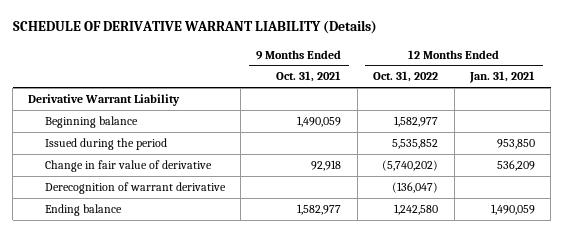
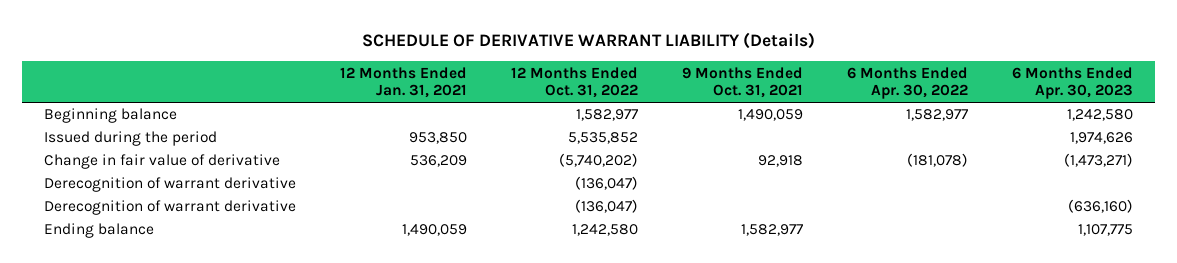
none -> [847,66,969,100] 6 Months Ended Apr. 30, 2022
none -> [1011,66,1133,100] 6 Months Ended Apr. 30, 2023
[28,93,181,106] Derivative Warrant Liability -> none
none -> [44,200,297,216] Derecognition of warrant derivative

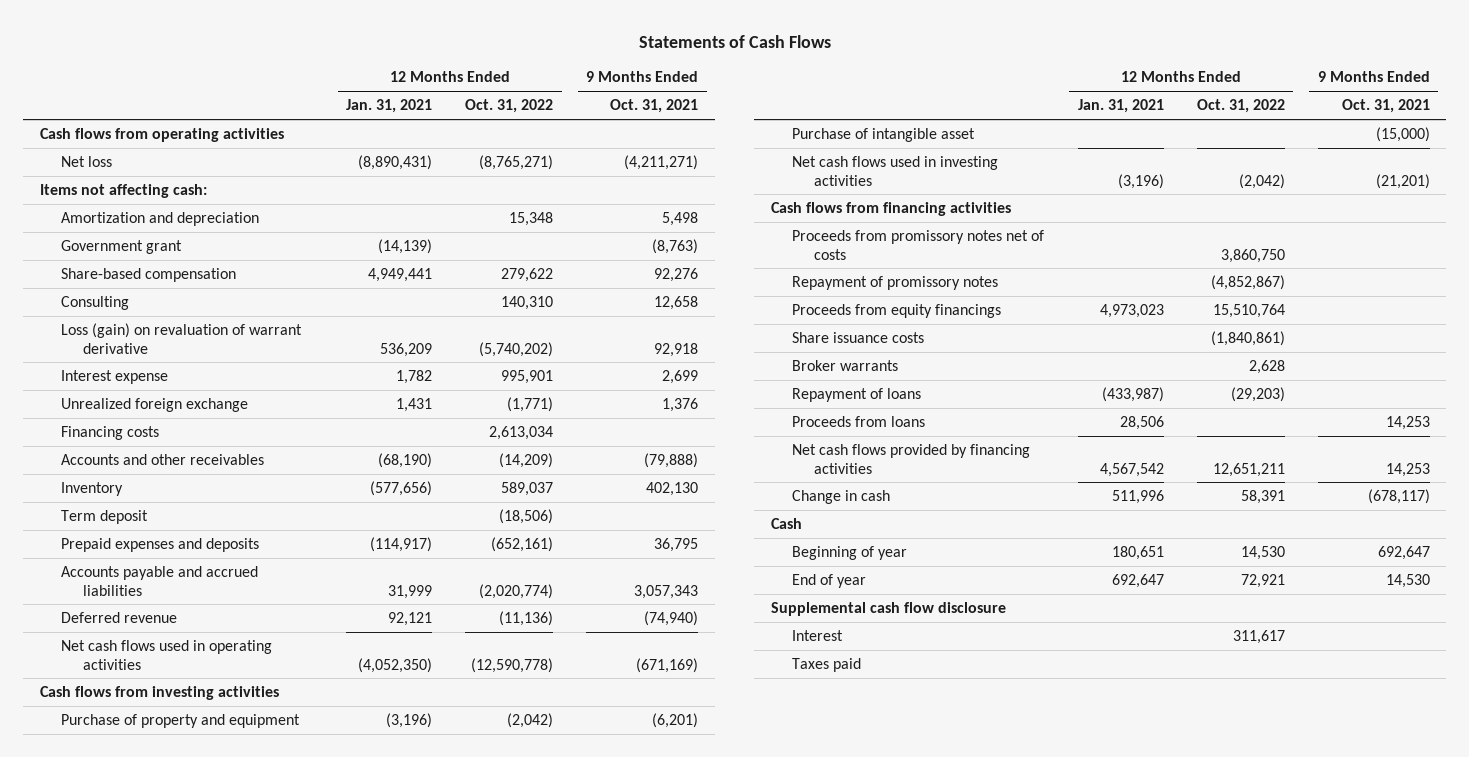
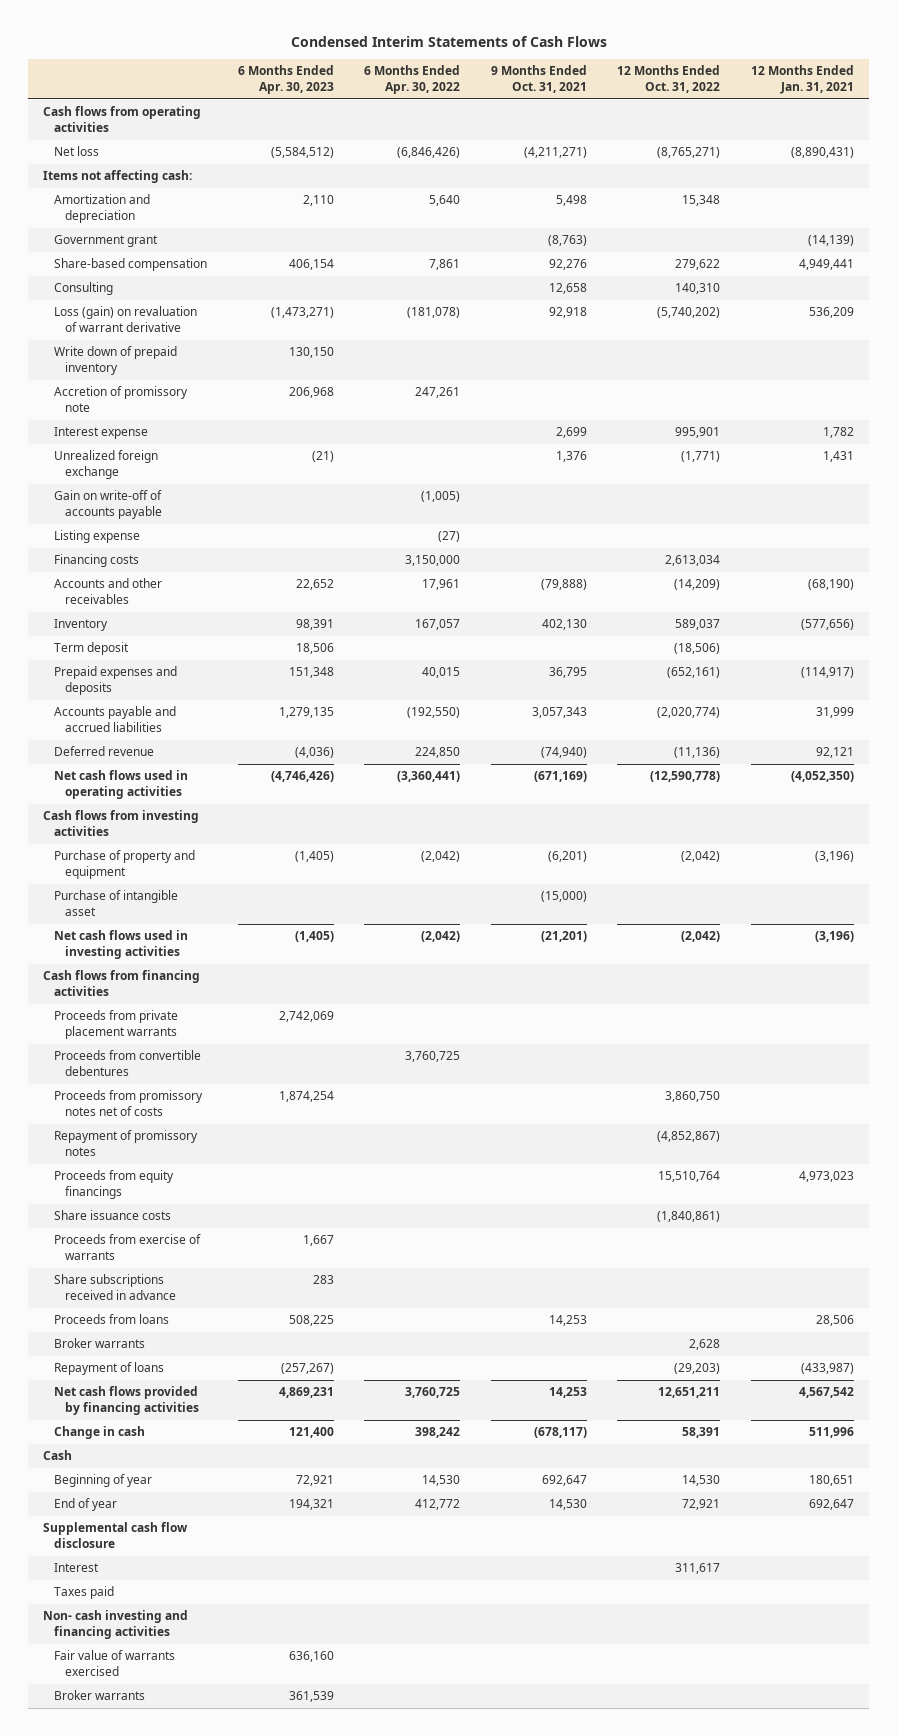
[638,34,831,48] Statements of Cash Flows -> [290,35,607,47] Condensed Interim Statements of Cash Flows
none -> [237,65,334,94] 6 Months Ended Apr. 30, 2023
none -> [364,65,461,94] 6 Months Ended Apr. 30, 2022
none -> [54,346,178,375] Write down of prepaid inventory
none -> [54,386,189,412] Accretion of promissory note
none -> [54,490,163,519] Gain on write-off of accounts payable
none -> [54,530,141,544] Listing expense
none -> [54,1010,179,1039] Proceeds from private placement warrants
none -> [54,1050,202,1076] Proceeds from convertible debentures
none -> [54,1234,202,1260] Proceeds from exercise of warrants
none -> [54,1274,176,1300] Share subscriptions received in advance
[792,416,926,428] Proceeds from loans -> [54,1314,170,1325] Proceeds from loans
none -> [43,1610,189,1639] Non- cash investing and financing activities
none -> [54,1650,176,1676] Fair value of warrants exercised
none -> [54,1690,146,1701] Broker warrants

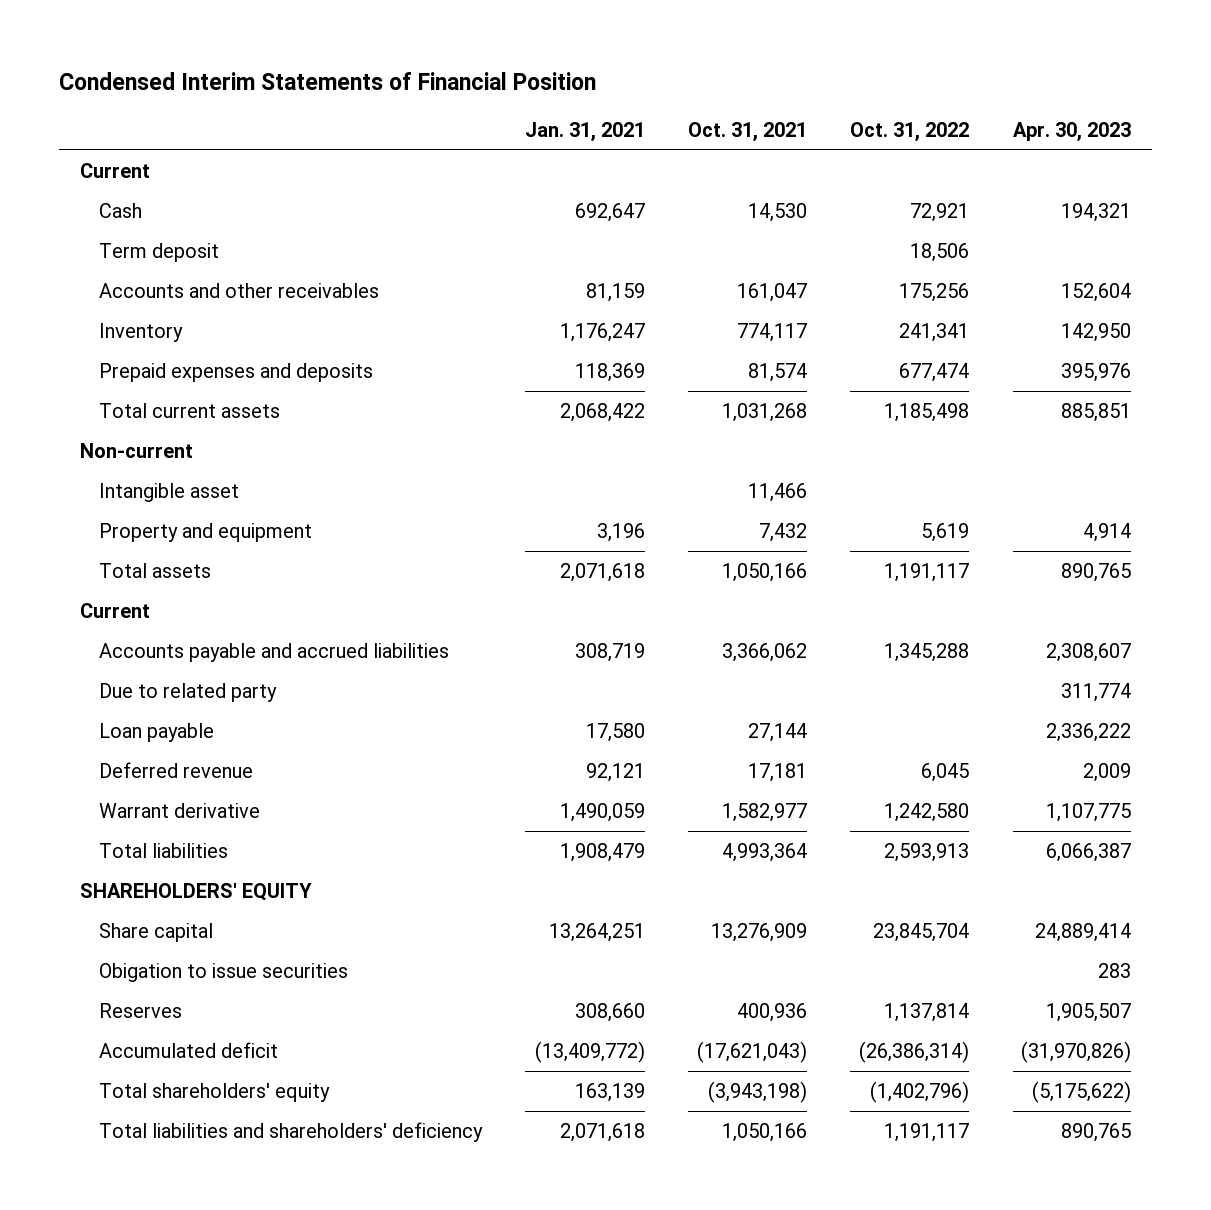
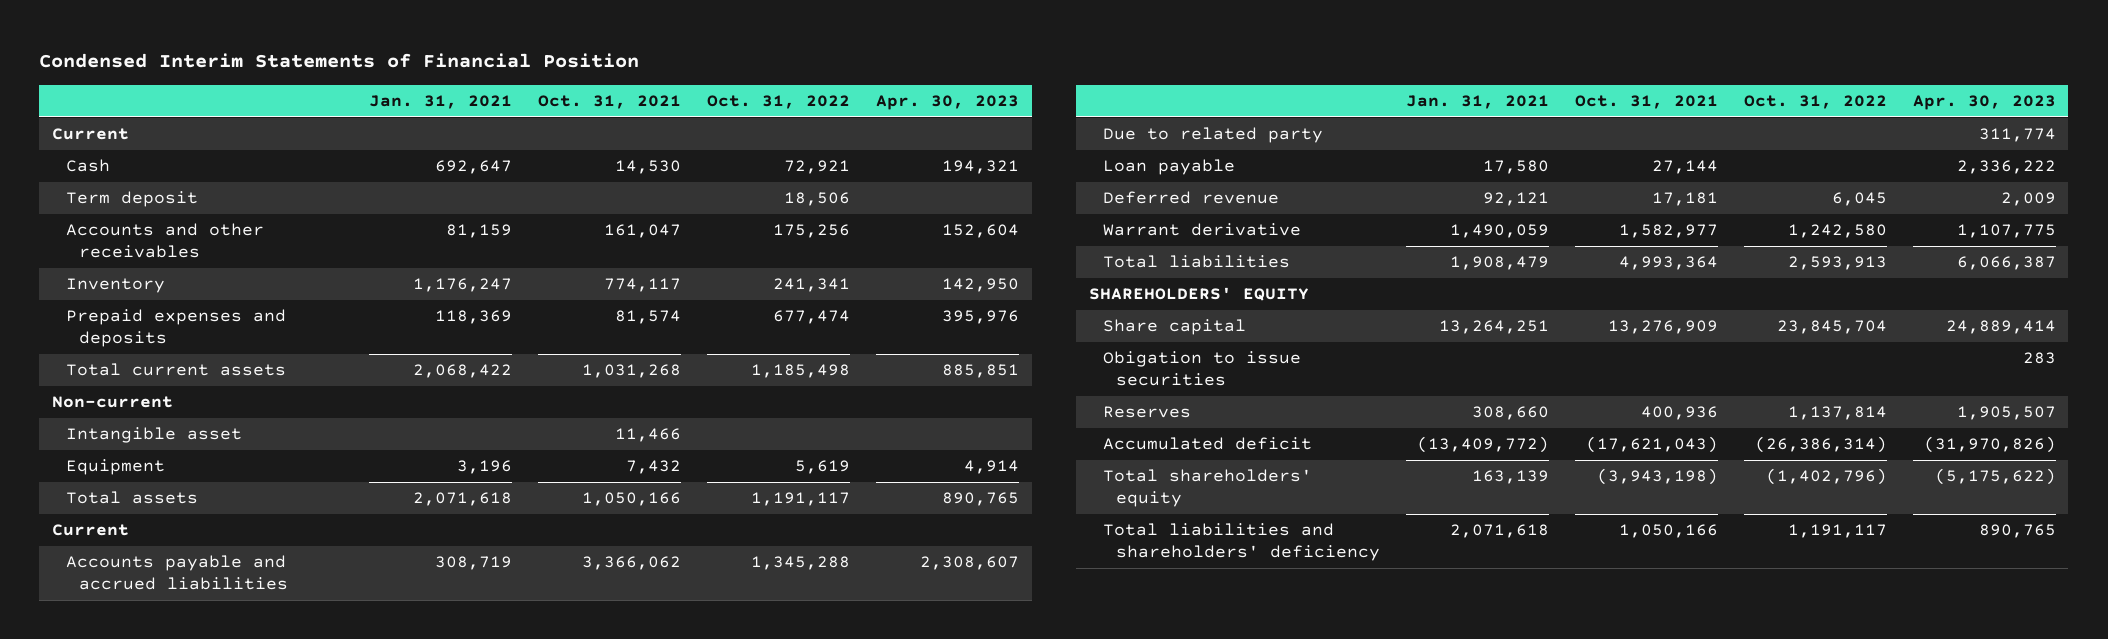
[98,522,312,542] Property and equipment -> [65,459,165,476] Equipment

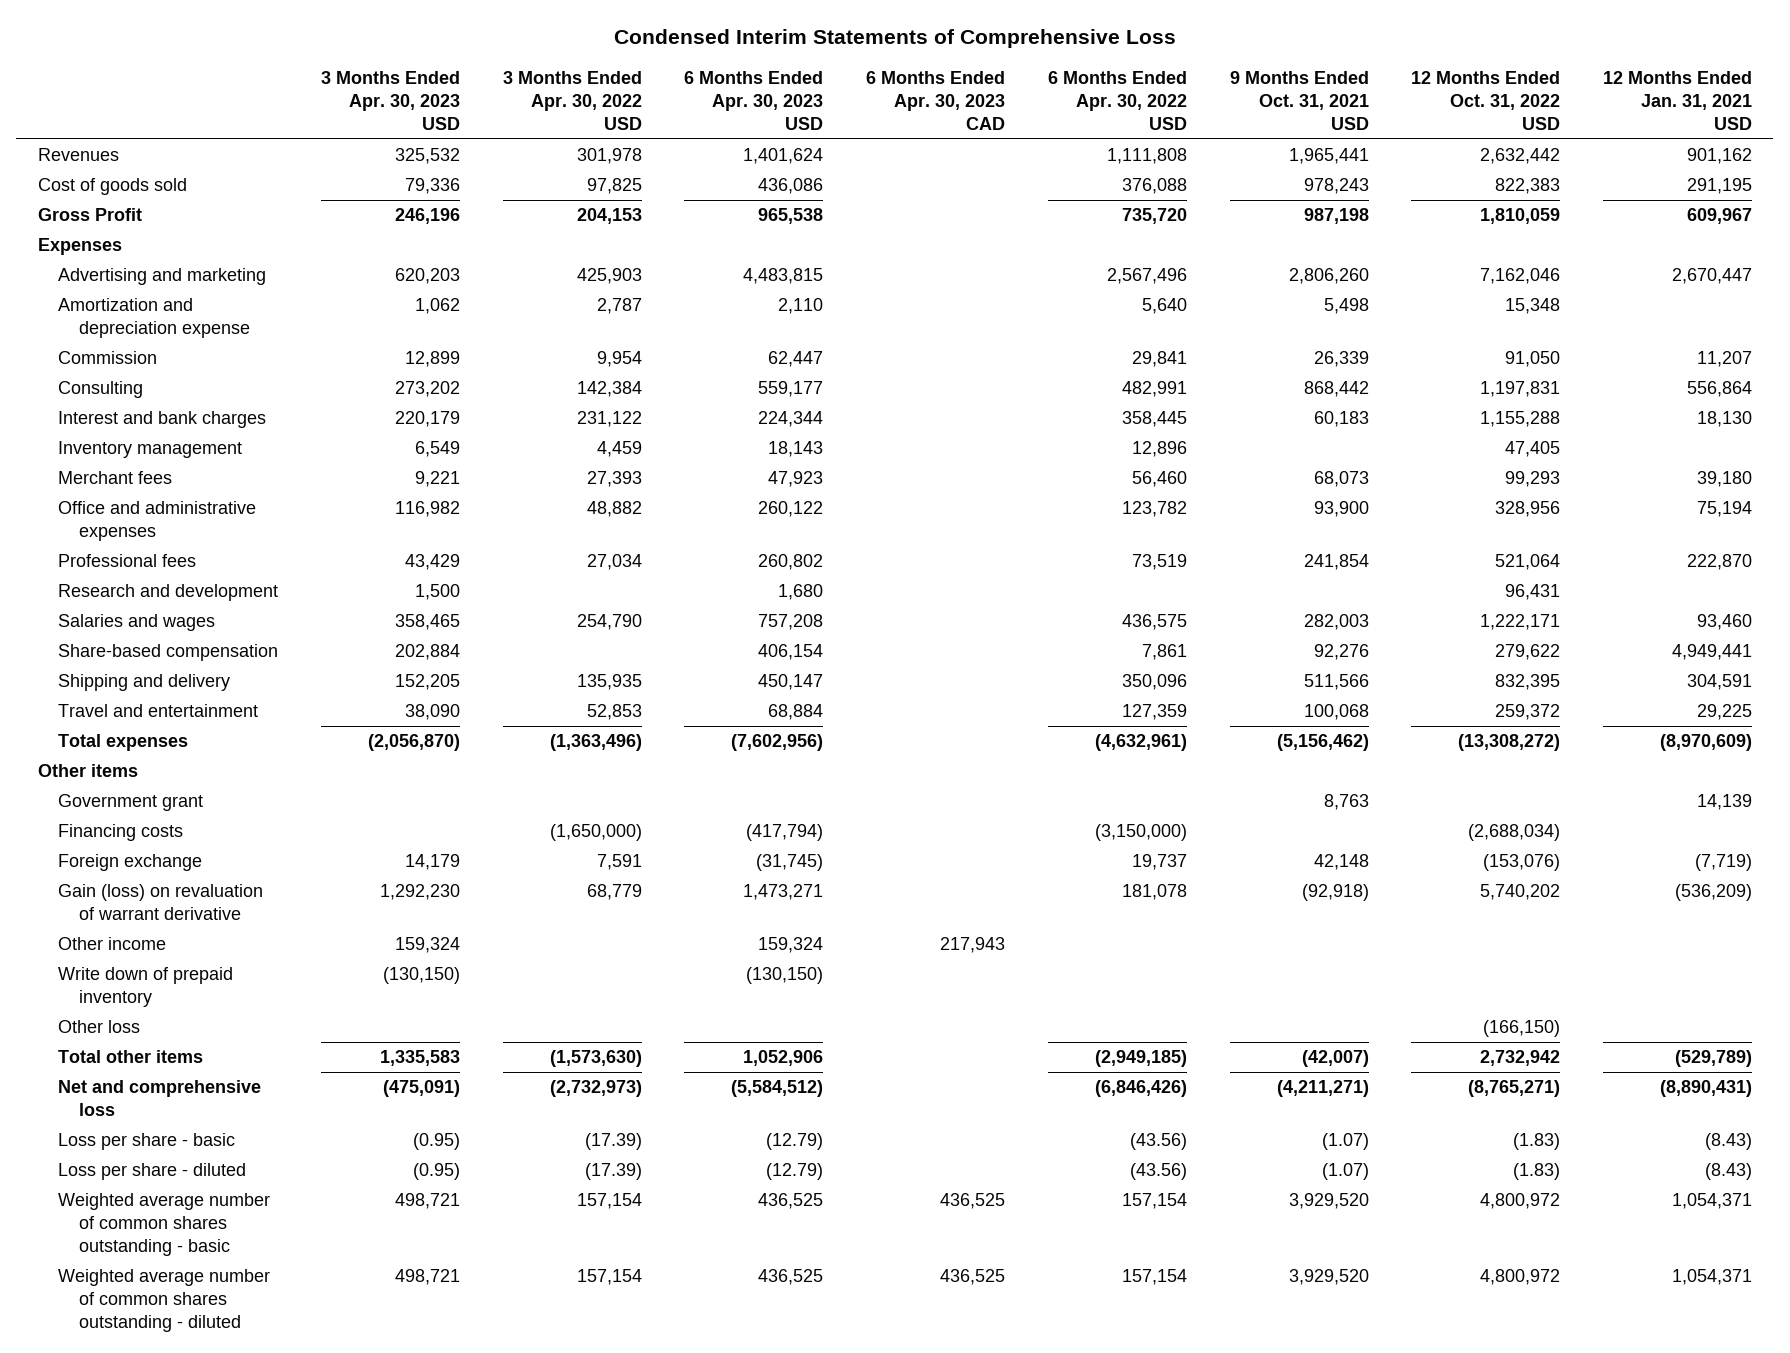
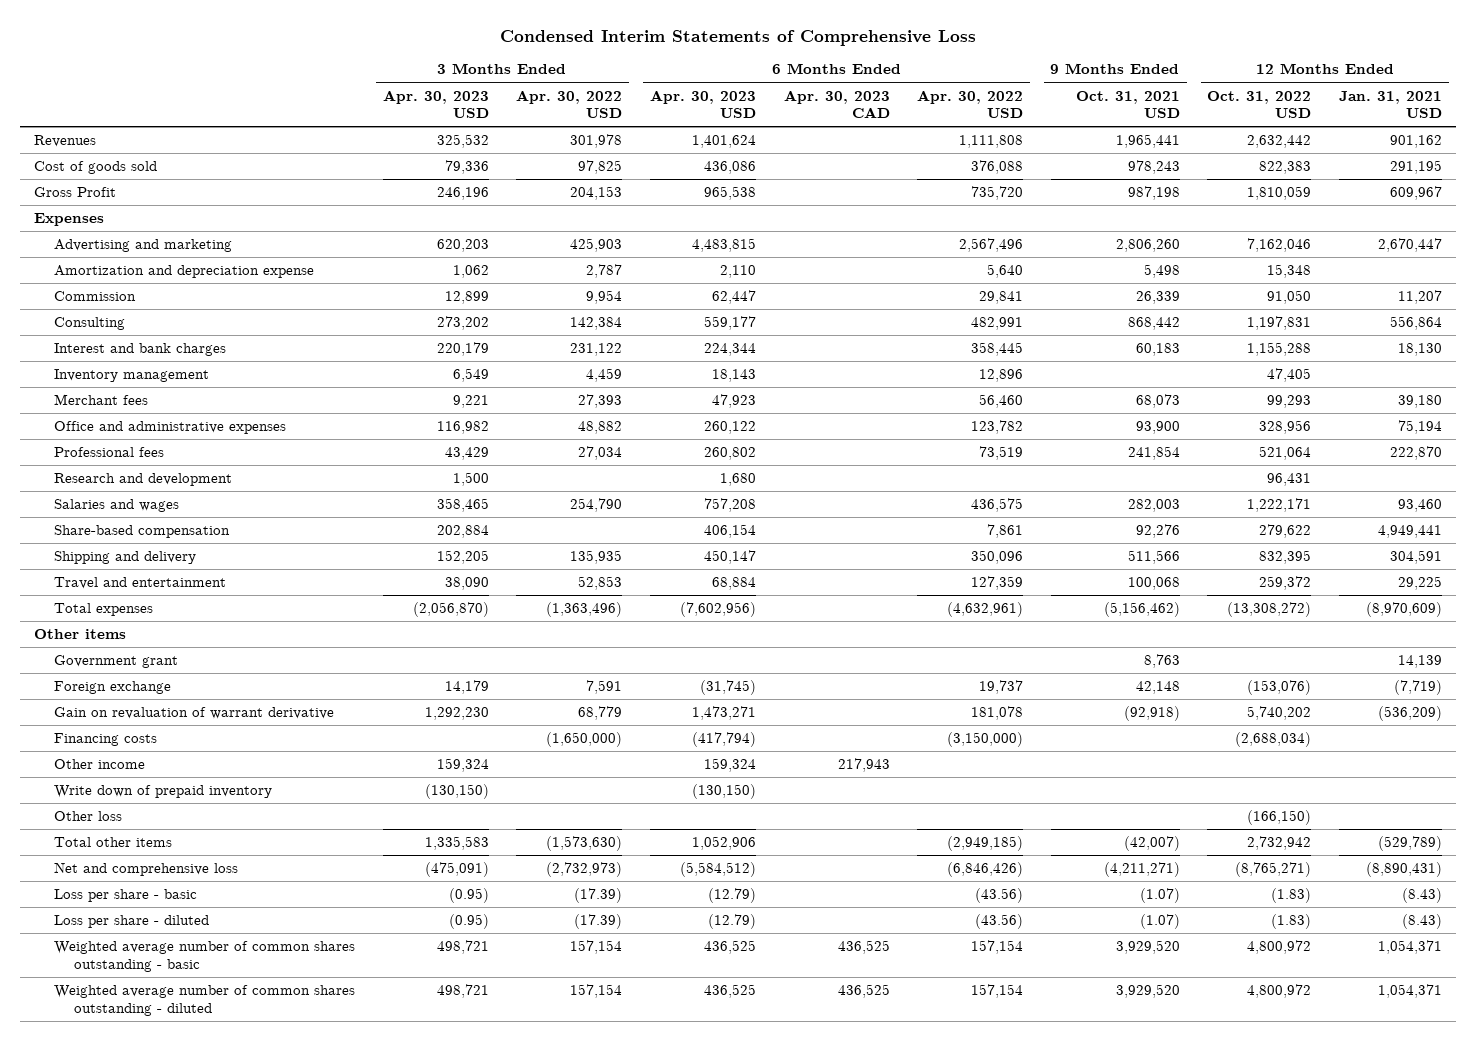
[58,884,264,921] Gain (loss) on revaluation of warrant derivative -> [53,706,334,719] Gain on revaluation of warrant derivative
[58,824,184,842] Financing costs -> [53,732,157,746] Financing costs

